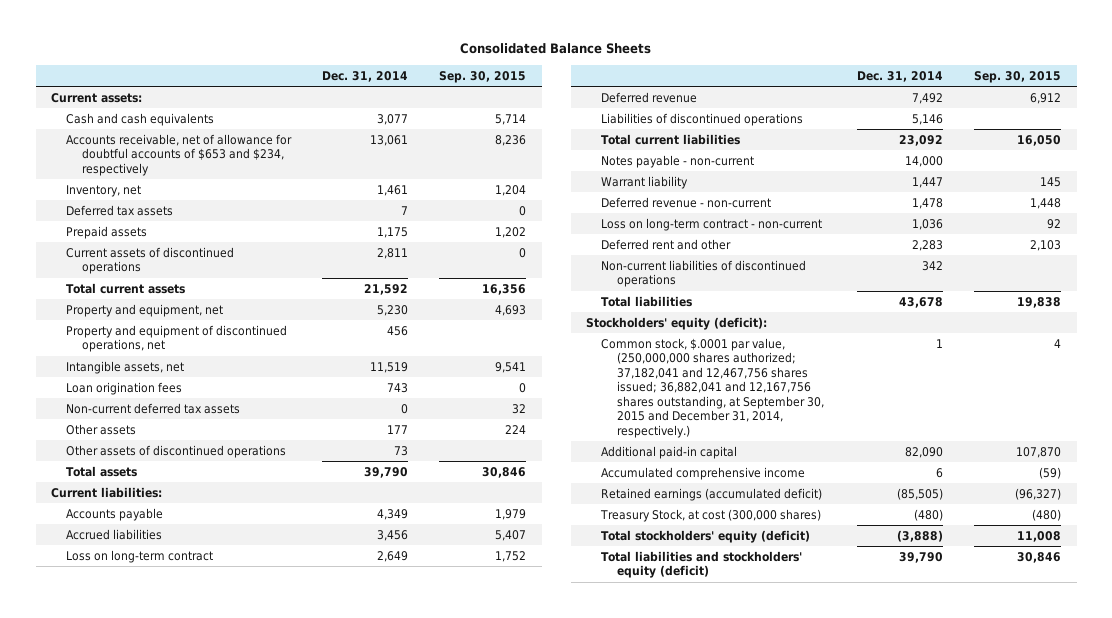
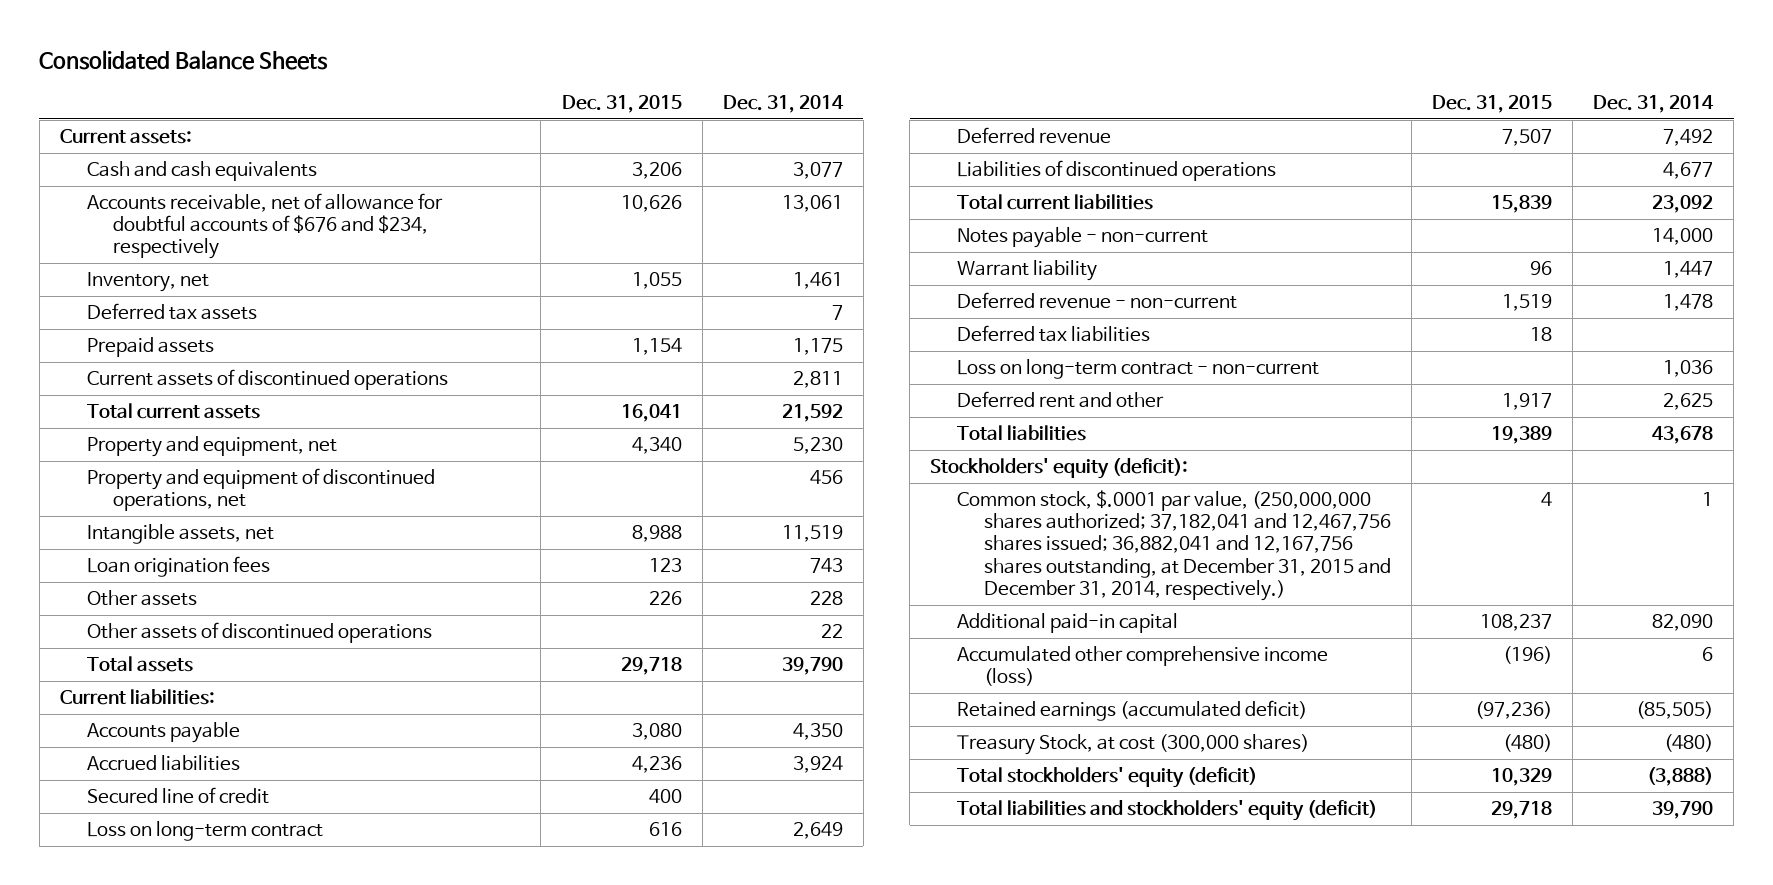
[439,70,527,83] Sep. 30, 2015 -> none
none -> [561,95,682,114] Dec. 31, 2015
[66,133,293,176] Accounts receivable, net of allowance for doubtful accounts of $653 and $234, respectively -> [86,192,443,260] Accounts receivable, net of allowance for doubtful accounts of $676 and $234, respectively
[66,402,241,414] Non-current deferred tax assets -> none
[387,424,409,434] 177 -> [809,590,843,605] 228
[394,445,409,456] 73 -> [820,623,843,638] 22
[377,508,409,520] 4,349 -> [792,722,843,740] 4,350
[377,529,409,541] 3,456 -> [792,755,843,773] 3,924
none -> [86,786,269,804] Secured line of credit
[912,113,944,125] 5,146 -> [1663,161,1714,179] 4,677
none -> [957,324,1151,342] Deferred tax liabilities
[601,259,807,288] Non-current liabilities of discontinued operations -> none
[912,239,944,251] 2,283 -> [1663,392,1714,410] 2,625
[601,337,824,438] Common stock, $.0001 par value, (250,000,000 shares authorized; 37,182,041 and 12,467,756 shares issued; 36,882,041 and 12,167,756 shares outstanding, at September 30, 2015 and December 31, 2014, respectively.) -> [957,489,1391,602] Common stock, $.0001 par value, (250,000,000 shares authorized; 37,182,041 and 12,467,756 shares issued; 36,882,041 and 12,167,756 shares outstanding, at December 31, 2015 and December 31, 2014, respectively.)
[601,466,806,480] Accumulated comprehensive income -> [957,645,1329,687] Accumulated other comprehensive income (loss)

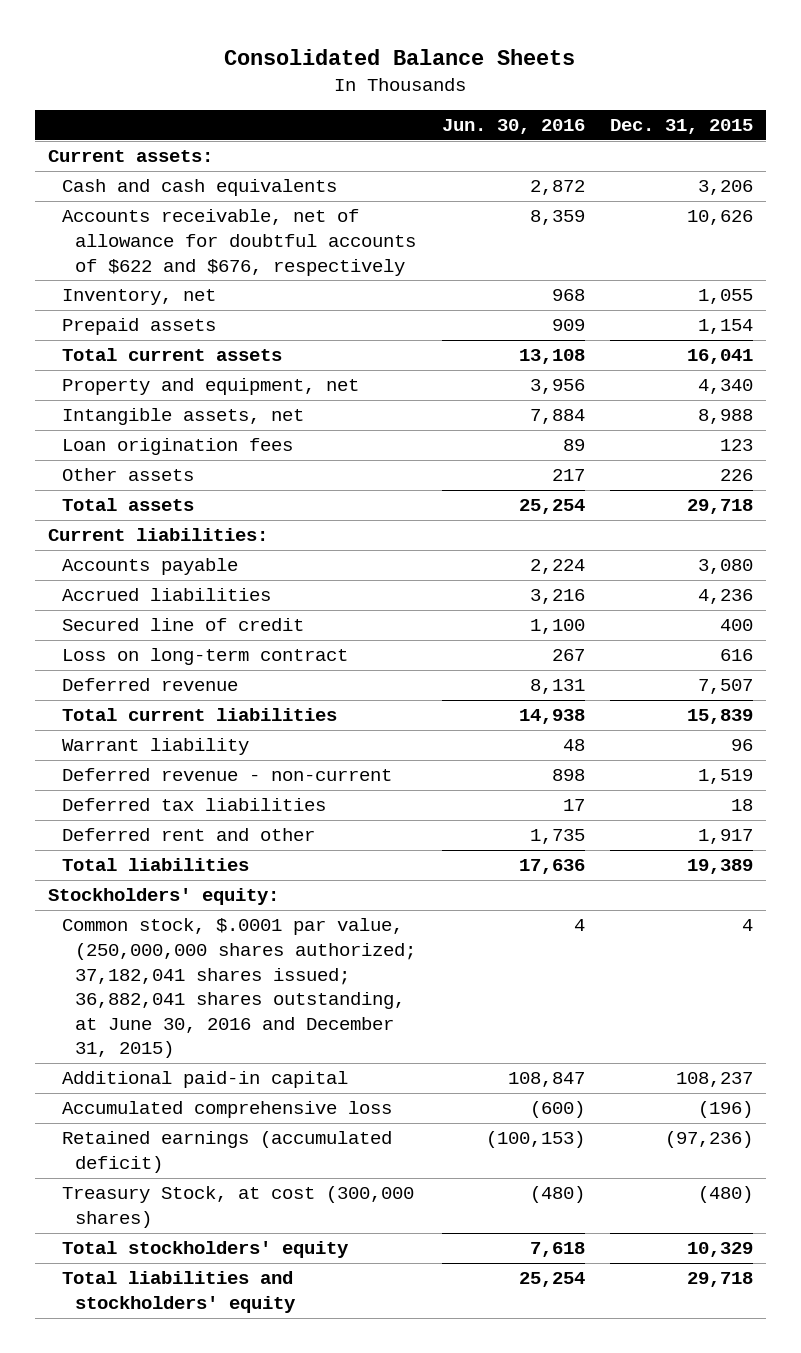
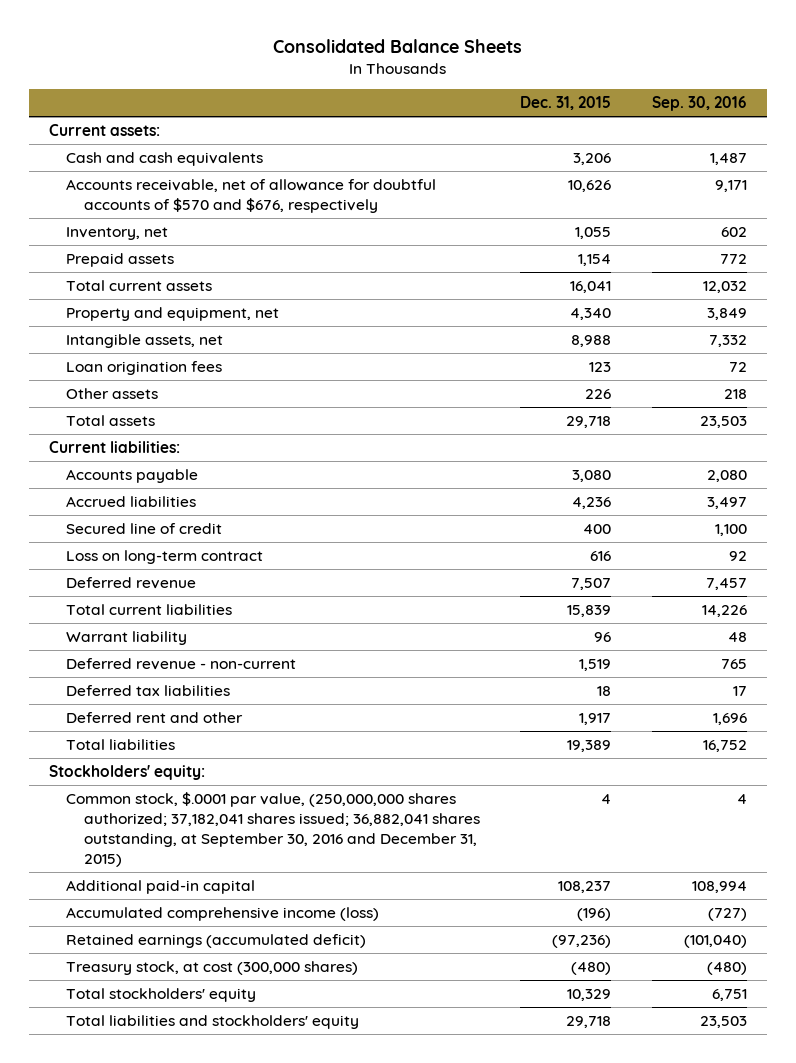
[441,119,585,135] Jun. 30, 2016 -> none
none -> [652,96,748,112] Sep. 30, 2016
[61,209,417,276] Accounts receivable, net of allowance for doubtful accounts of $622 and $676, respectively -> [66,179,437,213] Accounts receivable, net of allowance for doubtful accounts of $570 and $676, respectively
[61,918,417,1059] Common stock, $.0001 par value, (250,000,000 shares authorized; 37,182,041 shares issued; 36,882,041 shares outstanding, at June 30, 2016 and December 31, 2015) -> [66,792,480,867] Common stock, $.0001 par value, (250,000,000 shares authorized; 37,182,041 shares issued; 36,882,041 shares outstanding, at September 30, 2016 and December 31, 2015)
[61,1101,392,1119] Accumulated comprehensive loss -> [66,907,380,922] Accumulated comprehensive income (loss)
[61,1186,414,1228] Treasury Stock, at cost (300,000 shares) -> [66,961,359,976] Treasury stock, at cost (300,000 shares)

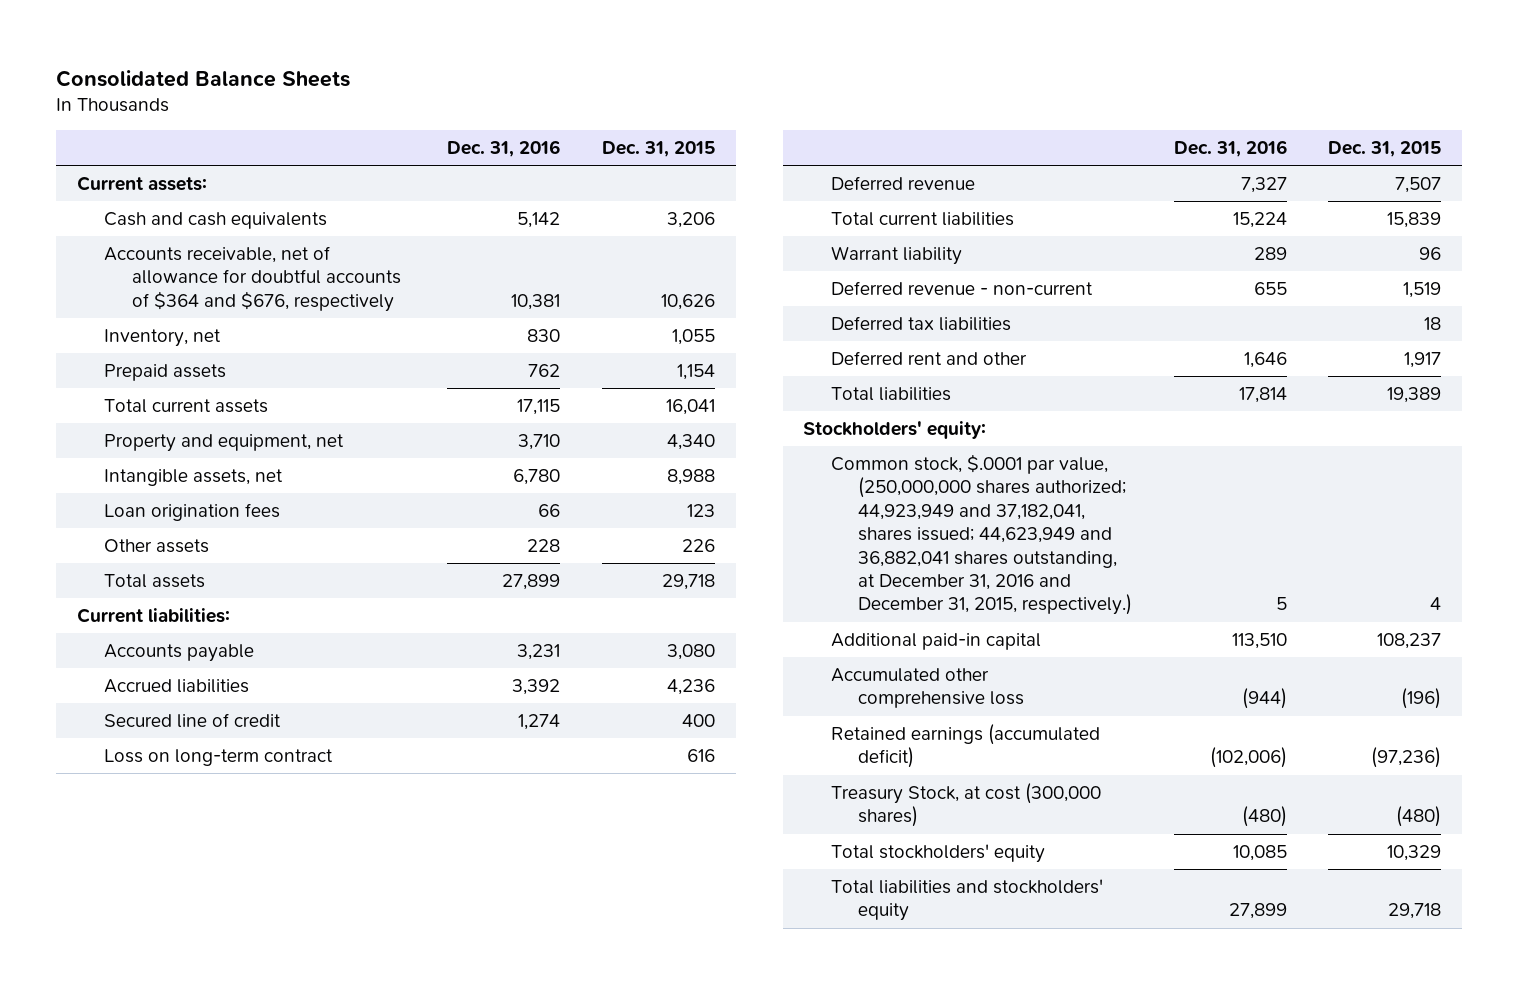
[652,96,748,112] Sep. 30, 2016 -> none
none -> [447,139,561,157] Dec. 31, 2016
[66,179,437,213] Accounts receivable, net of allowance for doubtful accounts of $570 and $676, respectively -> [104,246,401,312] Accounts receivable, net of allowance for doubtful accounts of $364 and $676, respectively
[66,792,480,867] Common stock, $.0001 par value, (250,000,000 shares authorized; 37,182,041 shares issued; 36,882,041 shares outstanding, at September 30, 2016 and December 31, 2015) -> [830,454,1133,616] Common stock, $.0001 par value, (250,000,000 shares authorized; 44,923,949 and 37,182,041, shares issued; 44,623,949 and 36,882,041 shares outstanding, at December 31, 2016 and December 31, 2015, respectively.)
[66,907,380,922] Accumulated comprehensive income (loss) -> [830,668,1025,709] Accumulated other comprehensive loss
[66,961,359,976] Treasury stock, at cost (300,000 shares) -> [830,783,1101,828] Treasury Stock, at cost (300,000 shares)

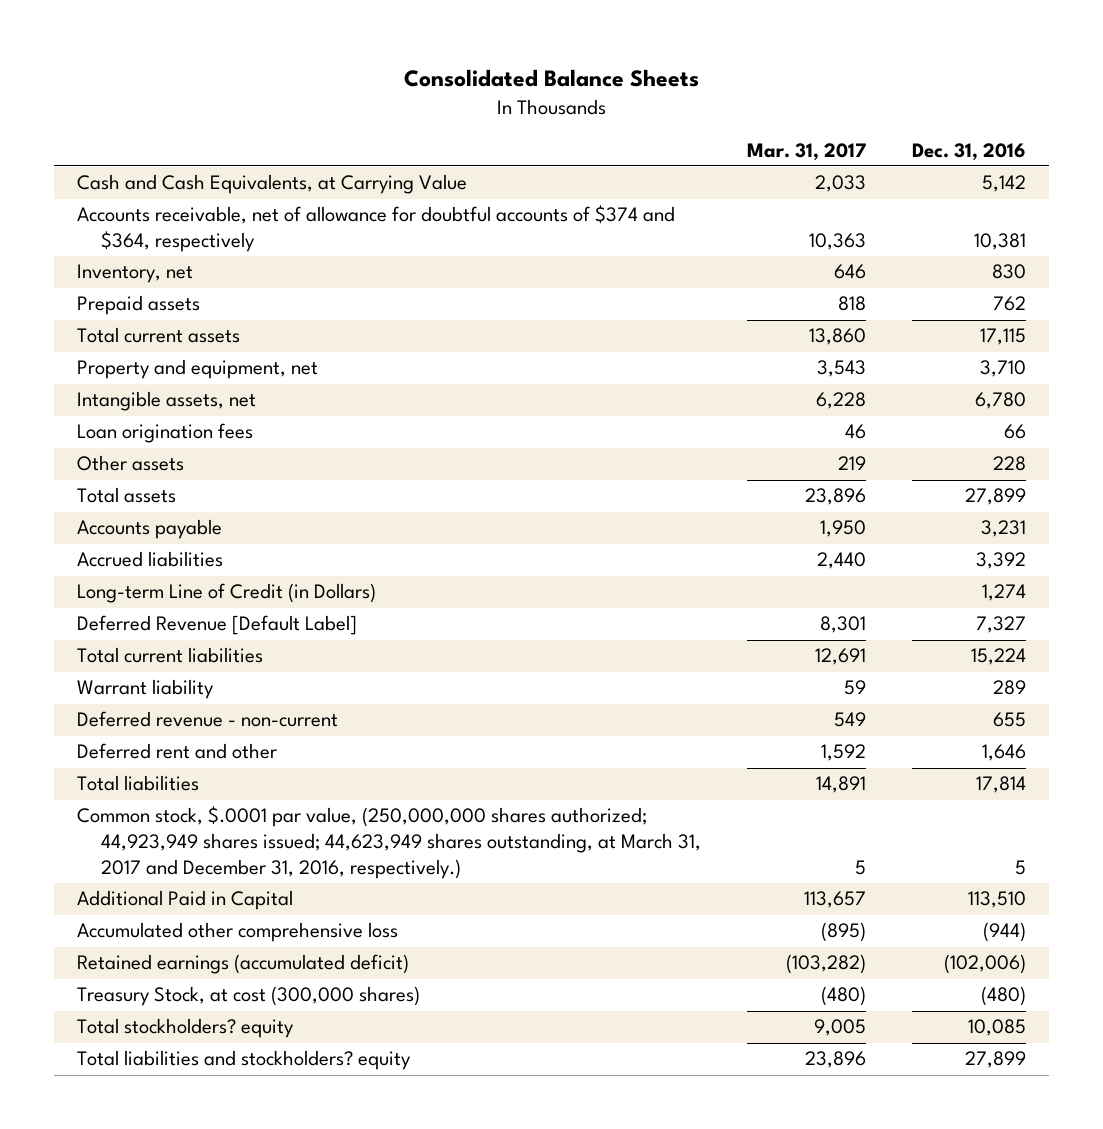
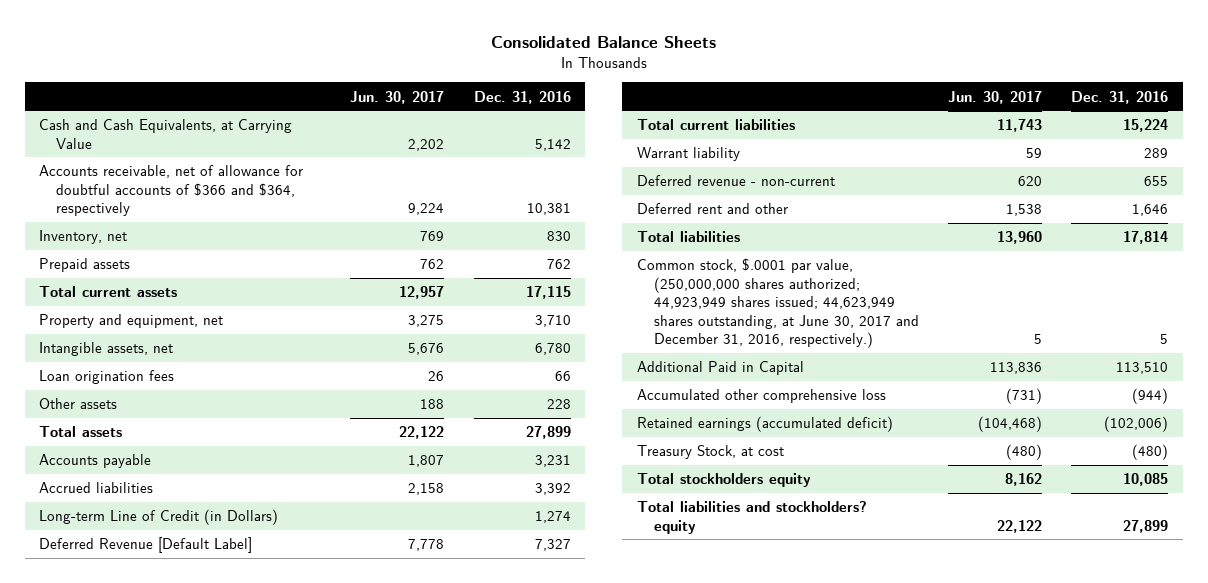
[747,142,867,161] Mar. 31, 2017 -> none
none -> [350,90,445,104] Jun. 30, 2017
[77,205,676,253] Accounts receivable, net of allowance for doubtful accounts of $374 and $364, respectively -> [39,165,304,217] Accounts receivable, net of allowance for doubtful accounts of $366 and $364, respectively
[77,806,702,879] Common stock, $.0001 par value, (250,000,000 shares authorized; 44,923,949 shares issued; 44,623,949 shares outstanding, at March 31, 2017 and December 31, 2016, respectively.) -> [637,258,919,349] Common stock, $.0001 par value, (250,000,000 shares authorized; 44,923,949 shares issued; 44,623,949 shares outstanding, at June 30, 2017 and December 31, 2016, respectively.)
[77,986,421,1007] Treasury Stock, at cost (300,000 shares) -> [637,445,785,460] Treasury Stock, at cost
[77,1018,295,1039] Total stockholders? equity -> [637,473,812,488] Total stockholders equity

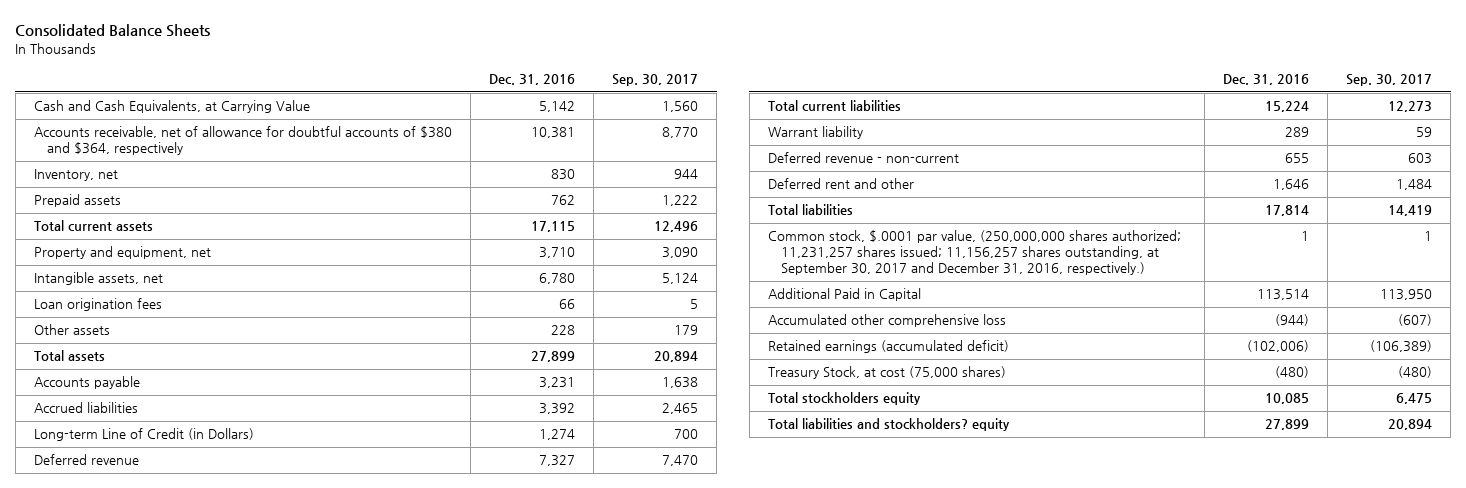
[350,90,445,104] Jun. 30, 2017 -> none
none -> [612,74,699,87] Sep. 30, 2017
[39,165,304,217] Accounts receivable, net of allowance for doubtful accounts of $366 and $364, respectively -> [33,126,452,156] Accounts receivable, net of allowance for doubtful accounts of $380 and $364, respectively
[39,537,253,554] Deferred Revenue [Default Label] -> [33,454,139,466] Deferred revenue
[637,258,919,349] Common stock, $.0001 par value, (250,000,000 shares authorized; 44,923,949 shares issued; 44,623,949 shares outstanding, at June 30, 2017 and December 31, 2016, respectively.) -> [767,230,1181,276] Common stock, $.0001 par value, (250,000,000 shares authorized; 11,231,257 shares issued; 11,156,257 shares outstanding, at September 30, 2017 and December 31, 2016, respectively.)
[1160,334,1169,345] 5 -> [1301,231,1310,242] 1
[1116,362,1169,375] 113,510 -> [1257,289,1310,301] 113,514
[637,445,785,460] Treasury Stock, at cost -> [767,366,1006,380] Treasury Stock, at cost (75,000 shares)

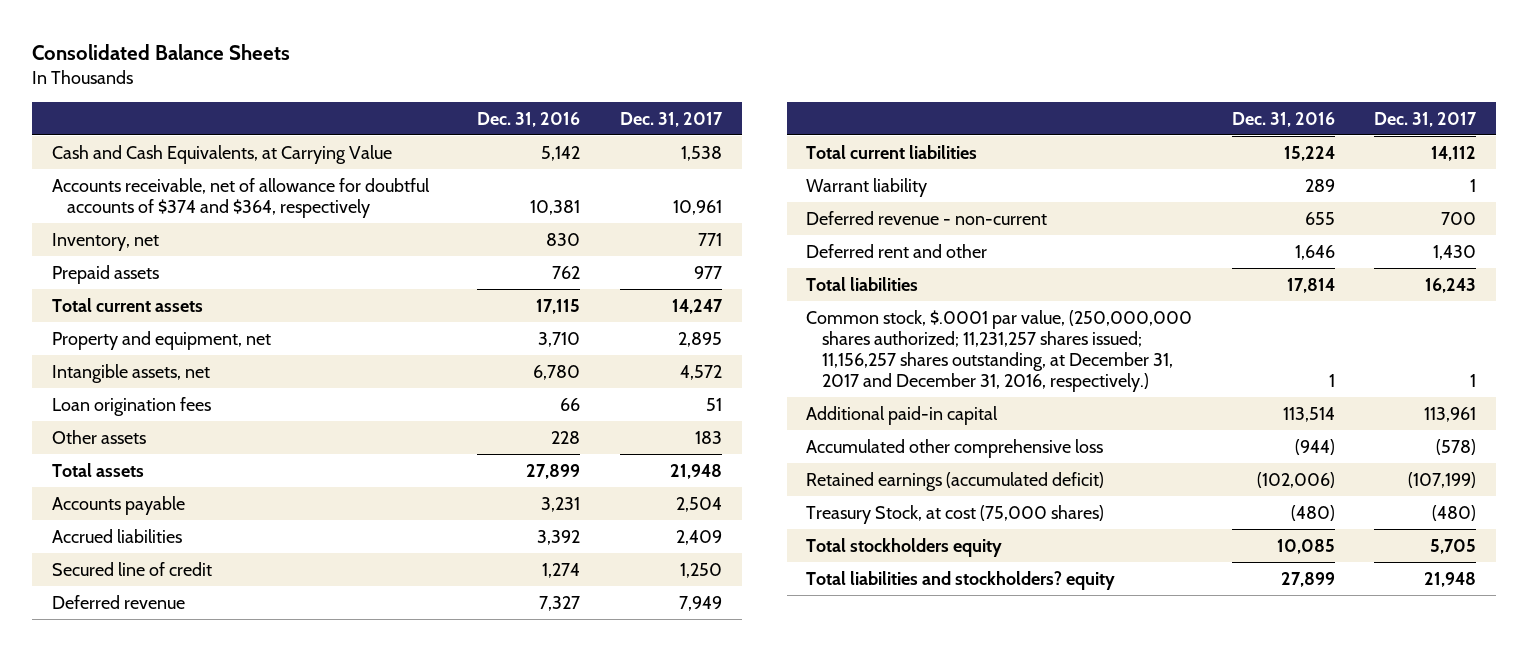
[612,74,699,87] Sep. 30, 2017 -> none
none -> [619,111,723,127] Dec. 31, 2017
[33,126,452,156] Accounts receivable, net of allowance for doubtful accounts of $380 and $364, respectively -> [51,177,430,218] Accounts receivable, net of allowance for doubtful accounts of $374 and $364, respectively
[33,428,254,442] Long-term Line of Credit (in Dollars) -> [51,561,212,576] Secured line of credit
[767,230,1181,276] Common stock, $.0001 par value, (250,000,000 shares authorized; 11,231,257 shares issued; 11,156,257 shares outstanding, at September 30, 2017 and December 31, 2016, respectively.) -> [806,309,1193,392] Common stock, $.0001 par value, (250,000,000 shares authorized; 11,231,257 shares issued; 11,156,257 shares outstanding, at December 31, 2017 and December 31, 2016, respectively.)
[767,288,921,302] Additional Paid in Capital -> [806,405,999,425] Additional paid-in capital

